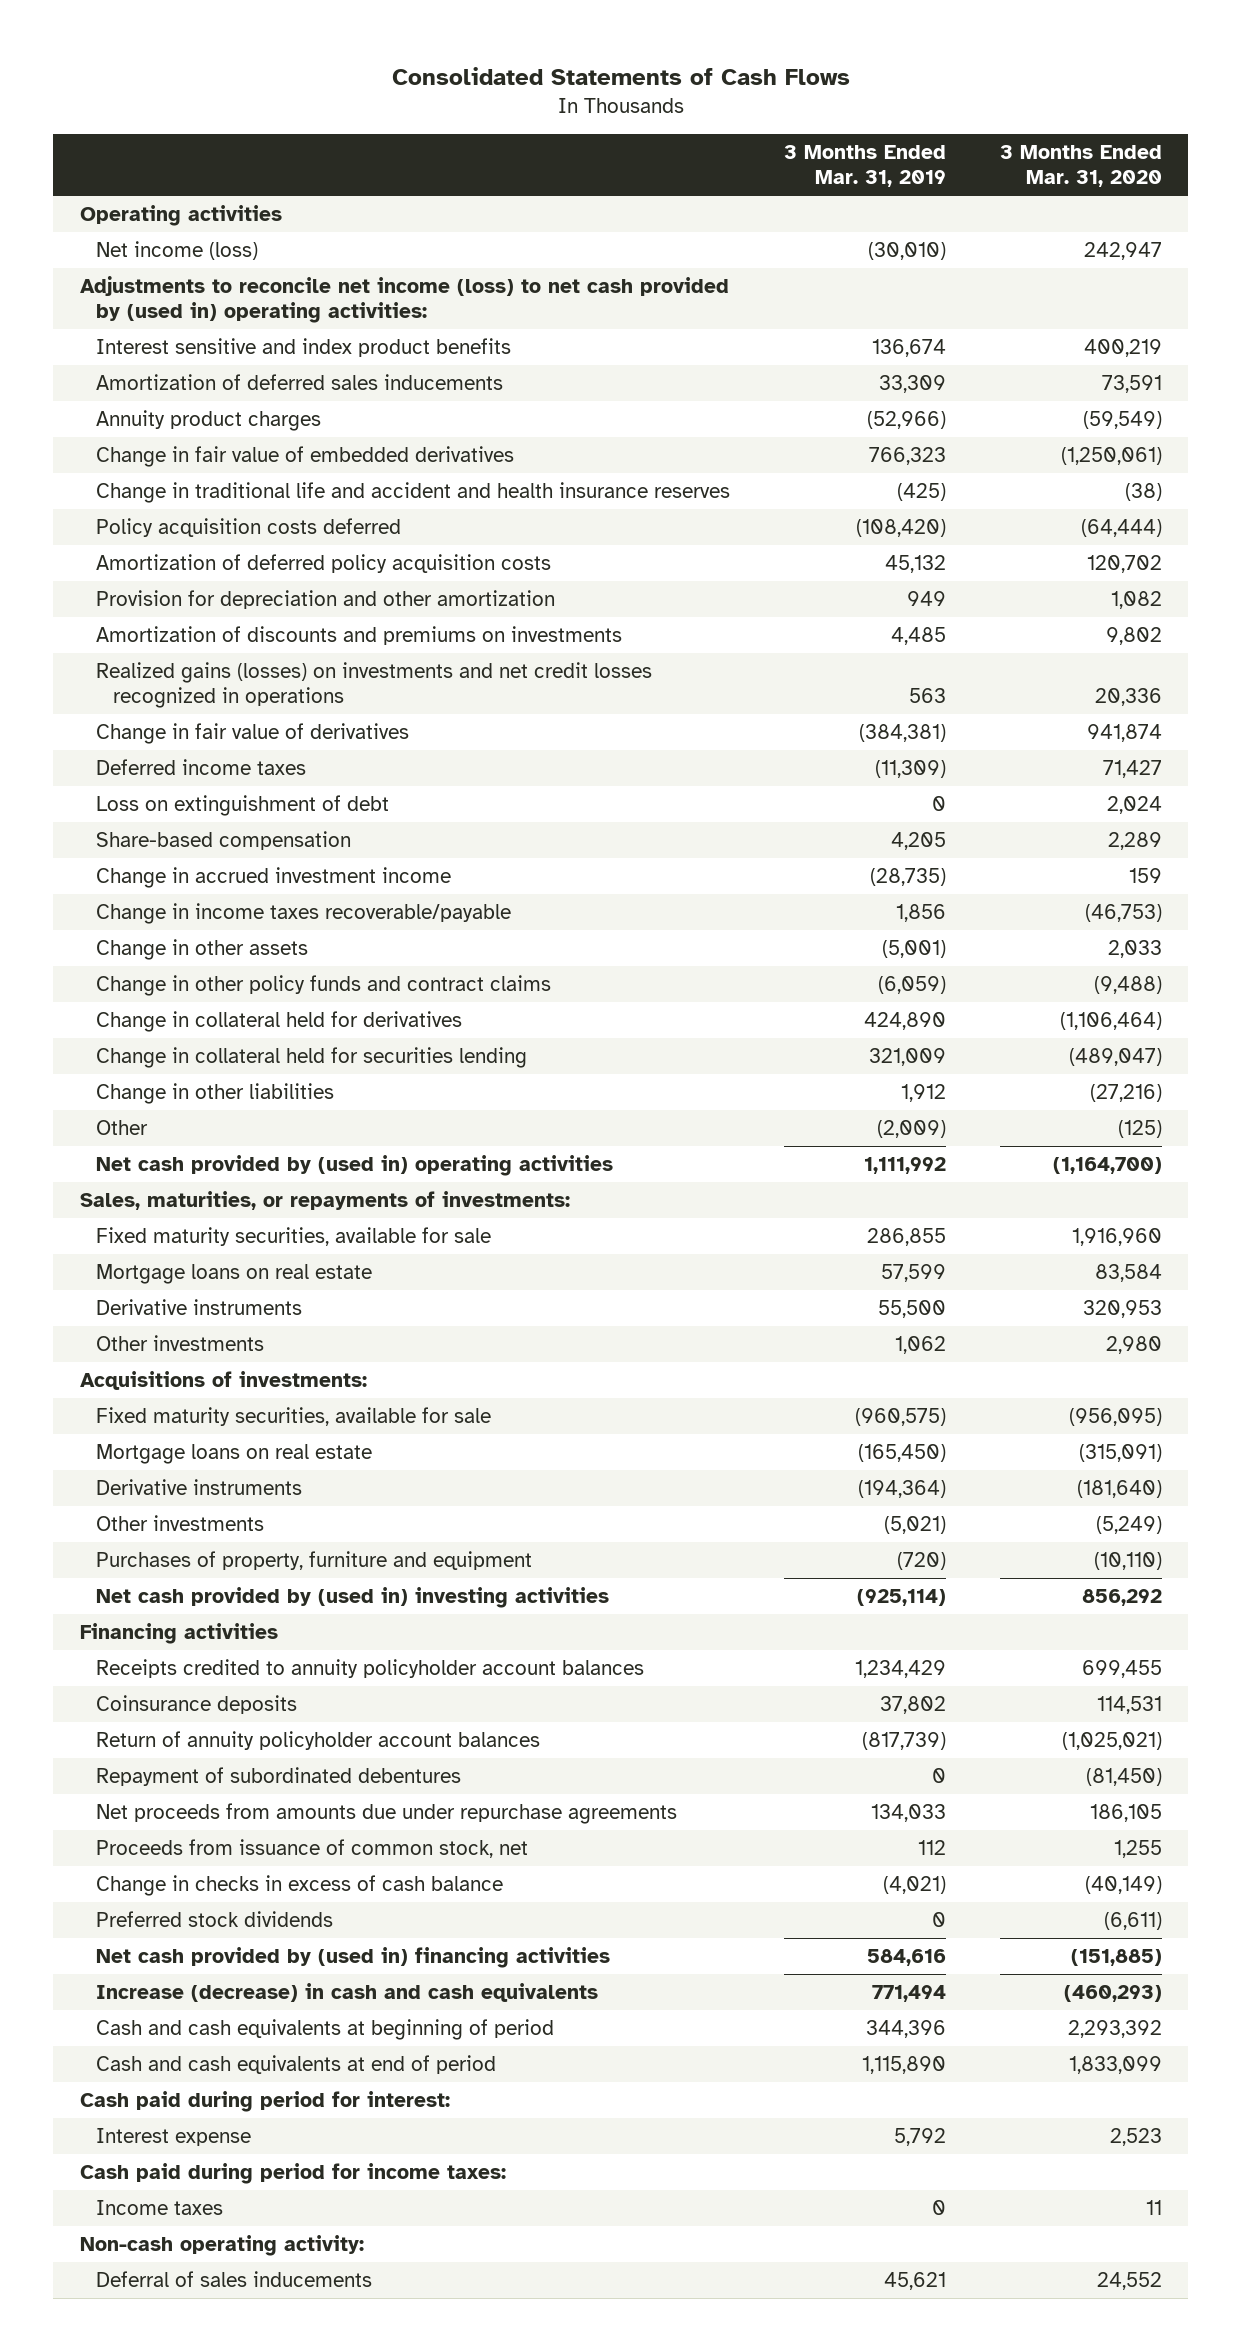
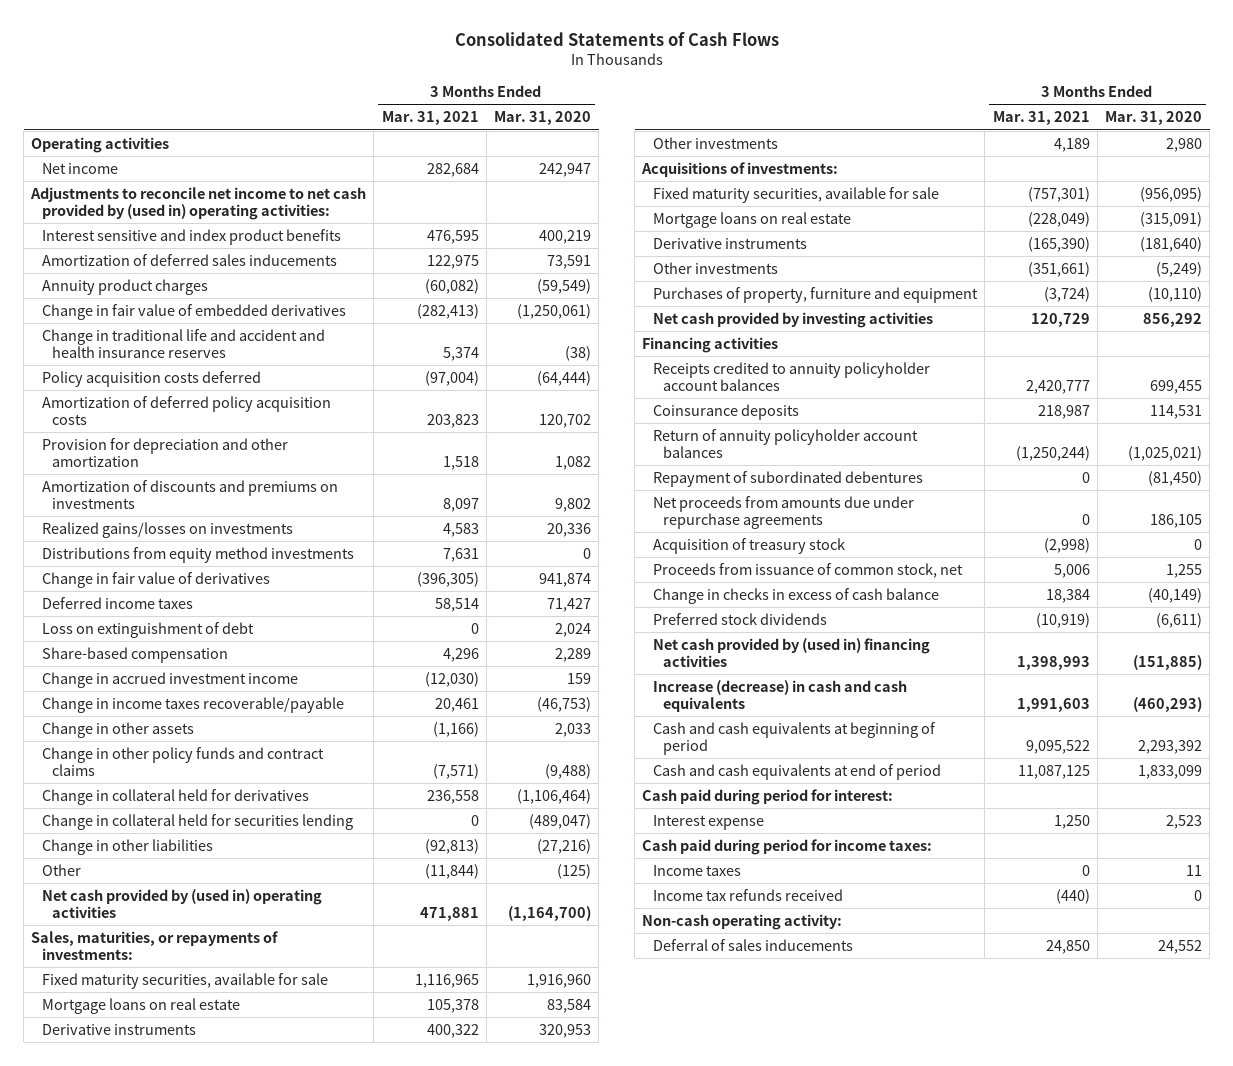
[783,145,946,187] 3 Months Ended Mar. 31, 2019 -> none
none -> [381,111,479,126] Mar. 31, 2021
[96,241,259,261] Net income (loss) -> [41,162,118,174] Net income
[79,276,729,324] Adjustments to reconcile net income (loss) to net cash provided by (used in) operating activities: -> [30,186,367,220] Adjustments to reconcile net income to net cash provided by (used in) operating activities:
[96,662,653,709] Realized gains (losses) on investments and net credit losses recognized in operations -> [41,521,293,538] Realized gains/losses on investments
none -> [41,546,354,563] Distributions from equity method investments
[96,1587,610,1609] Net cash provided by (used in) investing activities -> [652,311,933,328] Net cash provided by investing activities
none -> [652,537,845,554] Acquisition of treasury stock
none -> [652,888,843,901] Income tax refunds received

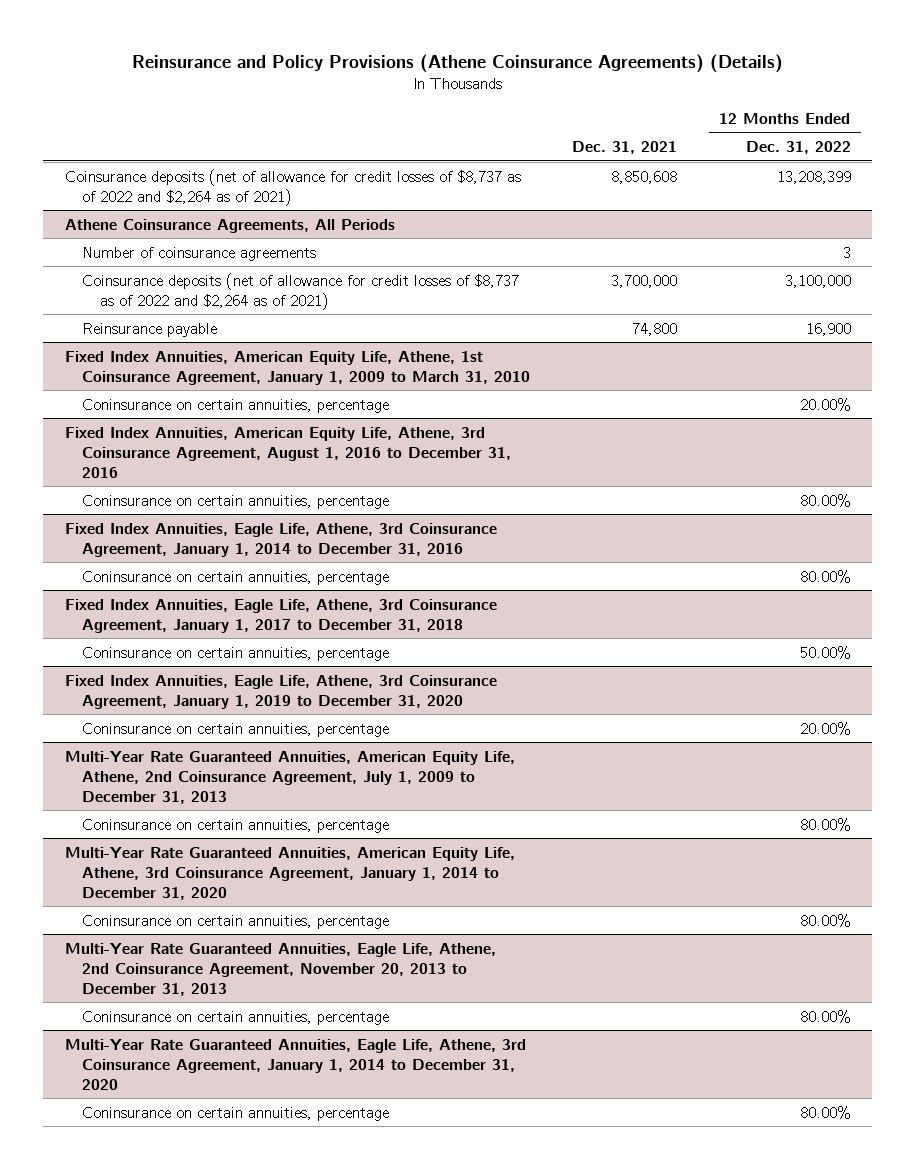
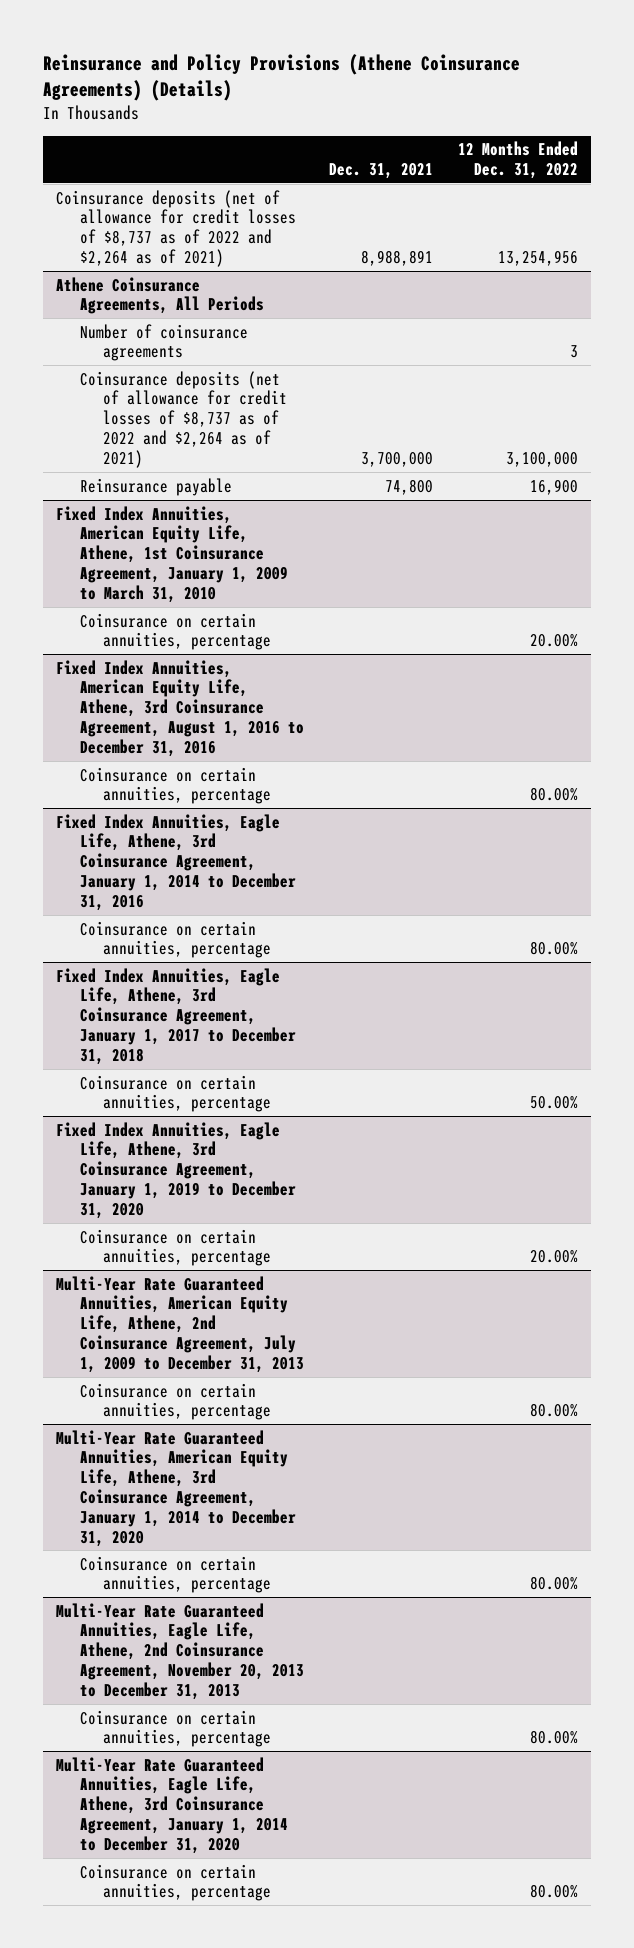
[611,170,678,184] 8,850,608 -> [360,250,433,267] 8,988,891
[776,170,851,184] 13,208,399 -> [498,250,579,267] 13,254,956
[82,398,390,413] Coninsurance on certain annuities, percentage -> [79,612,272,651] Coinsurance on certain annuities, percentage
[82,494,390,509] Coninsurance on certain annuities, percentage -> [79,766,272,805] Coinsurance on certain annuities, percentage
[82,570,390,585] Coninsurance on certain annuities, percentage -> [79,920,272,959] Coinsurance on certain annuities, percentage
[82,646,390,661] Coninsurance on certain annuities, percentage -> [79,1074,272,1113] Coinsurance on certain annuities, percentage
[82,722,390,737] Coninsurance on certain annuities, percentage -> [79,1228,272,1267] Coinsurance on certain annuities, percentage
[82,818,390,833] Coninsurance on certain annuities, percentage -> [79,1382,272,1421] Coinsurance on certain annuities, percentage
[82,914,390,929] Coninsurance on certain annuities, percentage -> [79,1555,272,1594] Coinsurance on certain annuities, percentage
[82,1010,390,1025] Coninsurance on certain annuities, percentage -> [79,1709,272,1748] Coinsurance on certain annuities, percentage
[82,1106,390,1121] Coninsurance on certain annuities, percentage -> [79,1863,272,1902] Coinsurance on certain annuities, percentage

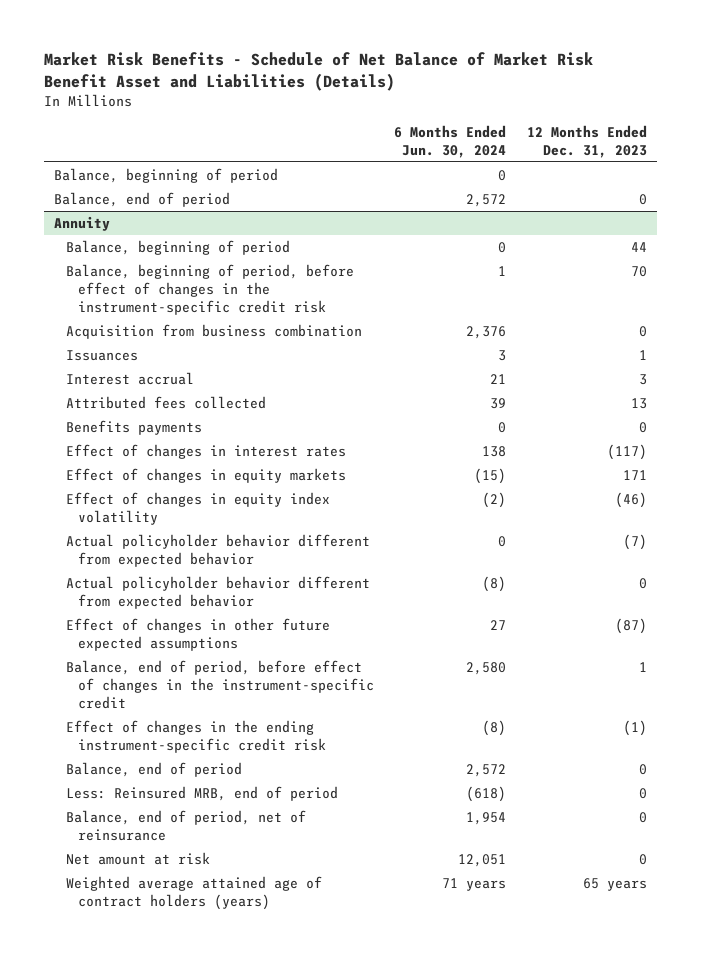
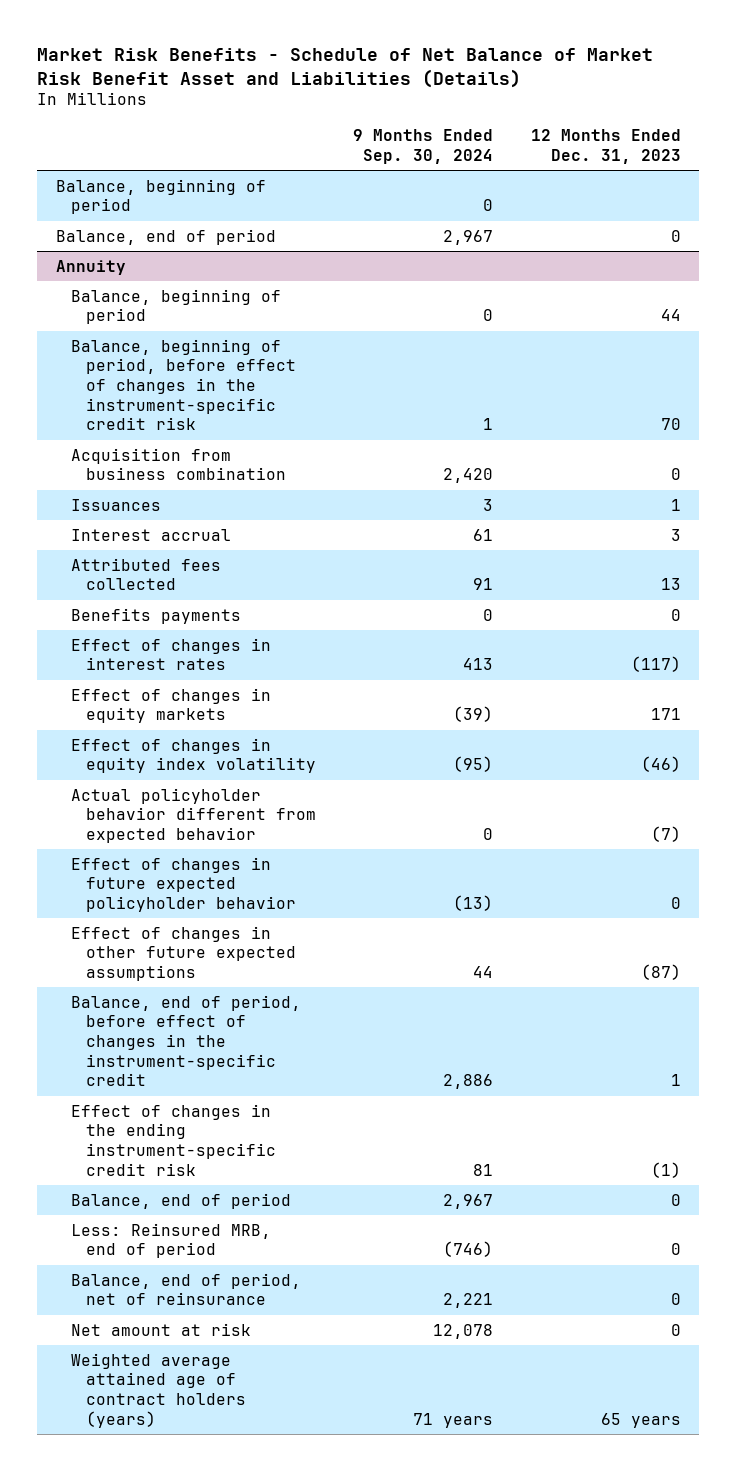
[394,124,507,158] 6 Months Ended Jun. 30, 2024 -> none
none -> [353,129,494,164] 9 Months Ended Sep. 30, 2024
[65,575,370,609] Actual policyholder behavior different from expected behavior -> [70,856,296,912] Effect of changes in future expected policyholder behavior

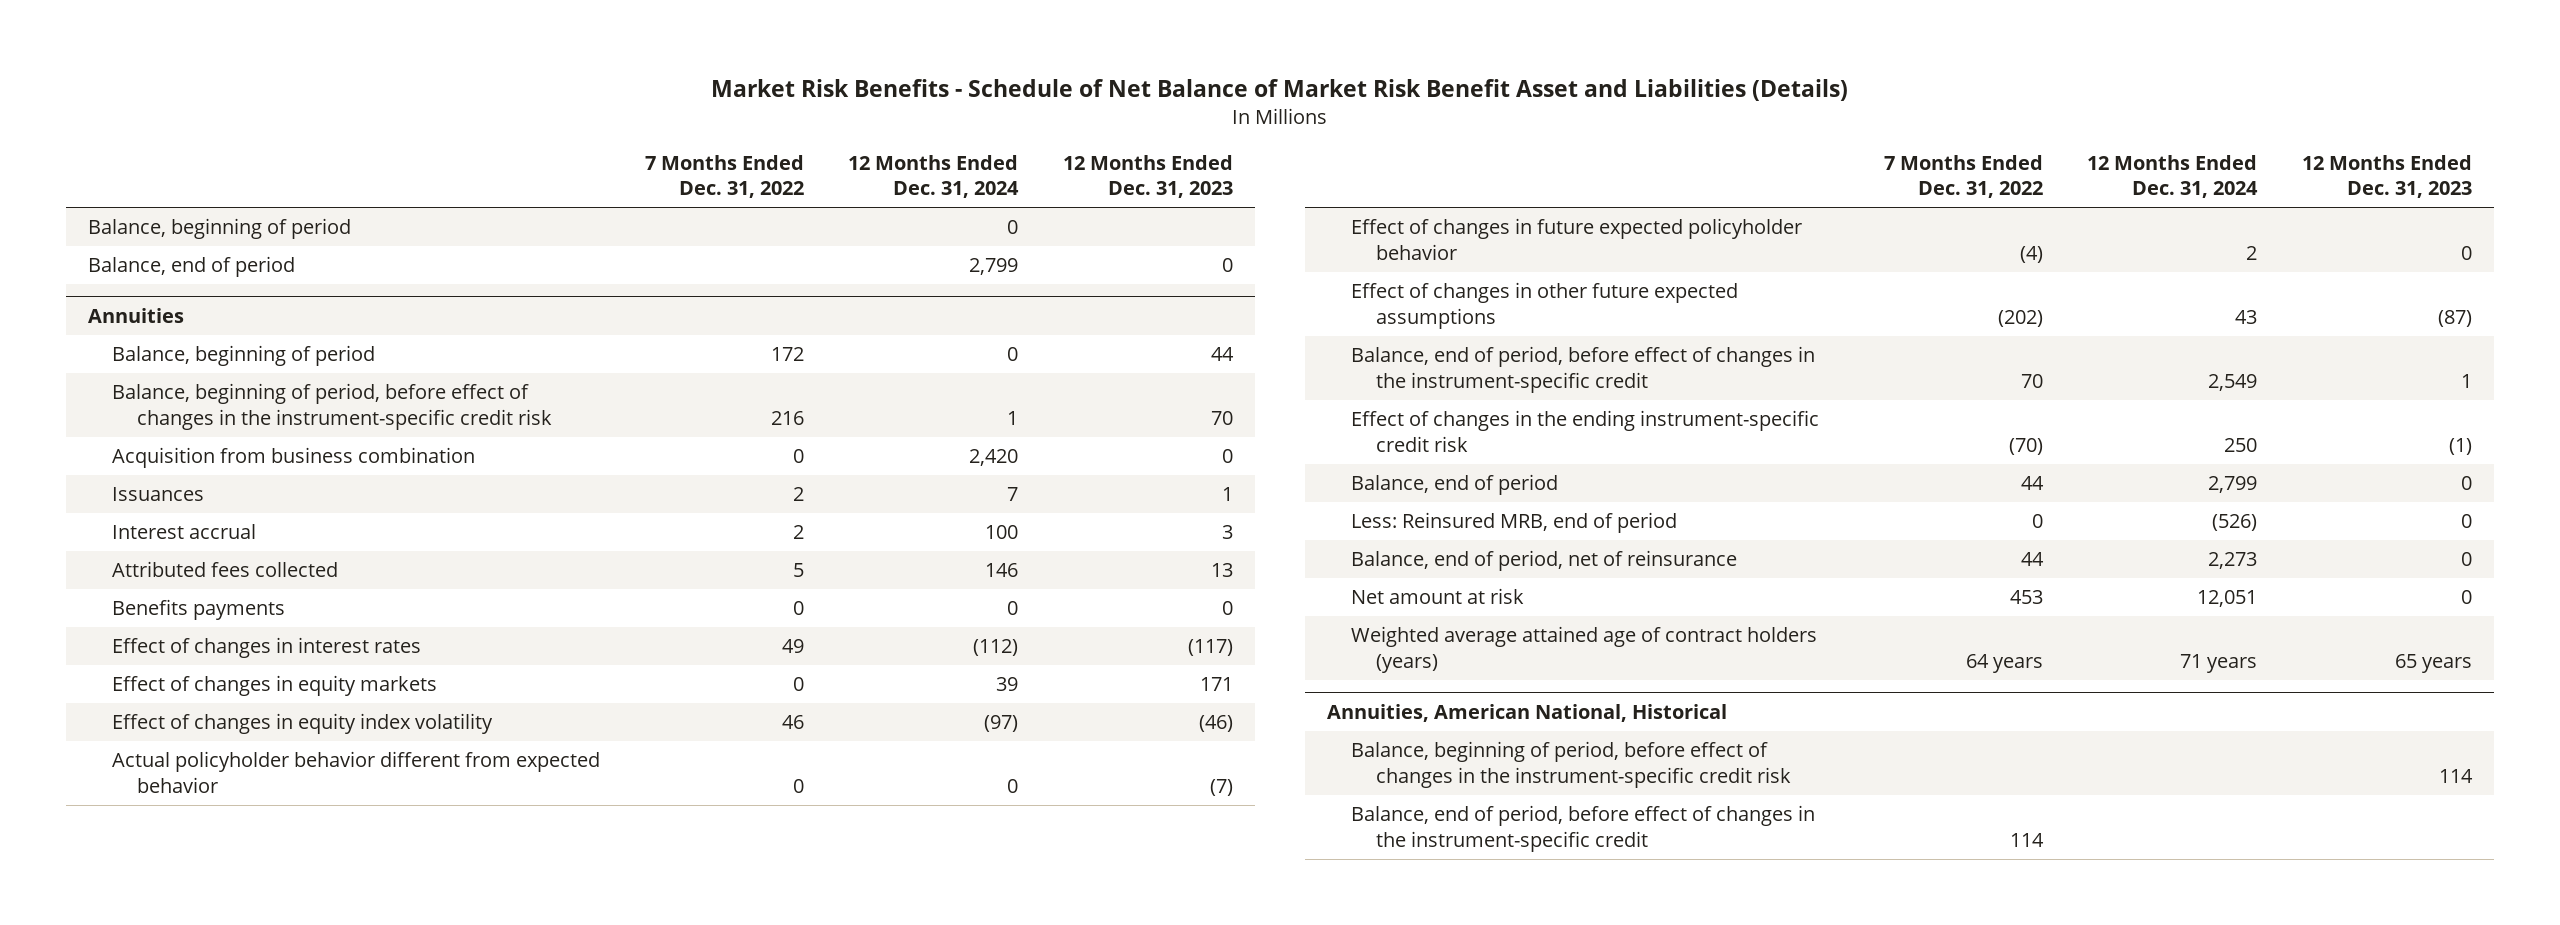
[353,129,494,164] 9 Months Ended Sep. 30, 2024 -> none
none -> [644,154,804,199] 7 Months Ended Dec. 31, 2022
none -> [848,154,1020,199] 12 Months Ended Dec. 31, 2024
[55,259,126,275] Annuity -> [88,308,185,324] Annuities
none -> [1327,704,1728,723] Annuities, American National, Historical
none -> [1351,741,1791,788] Balance, beginning of period, before effect of changes in the instrument-specific credit risk
none -> [1351,805,1816,852] Balance, end of period, before effect of changes in the instrument-specific credit

